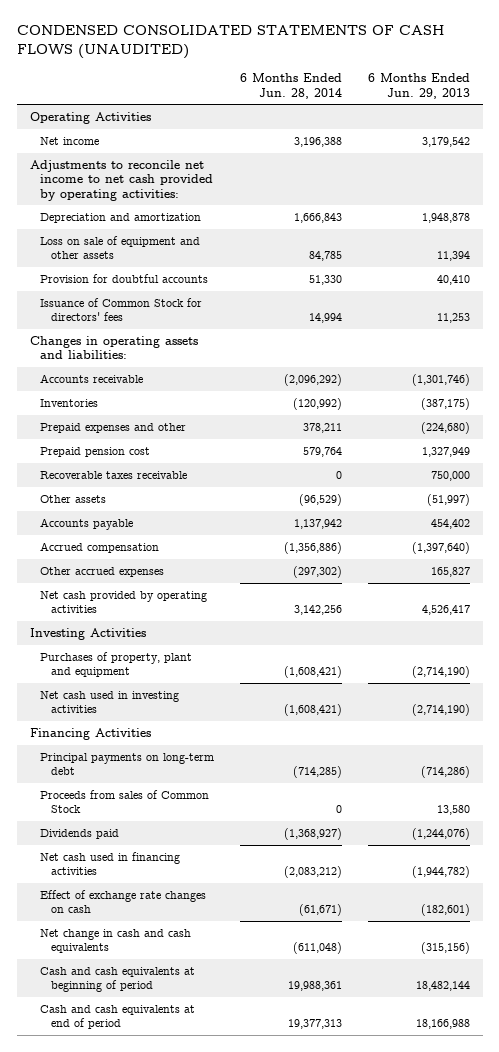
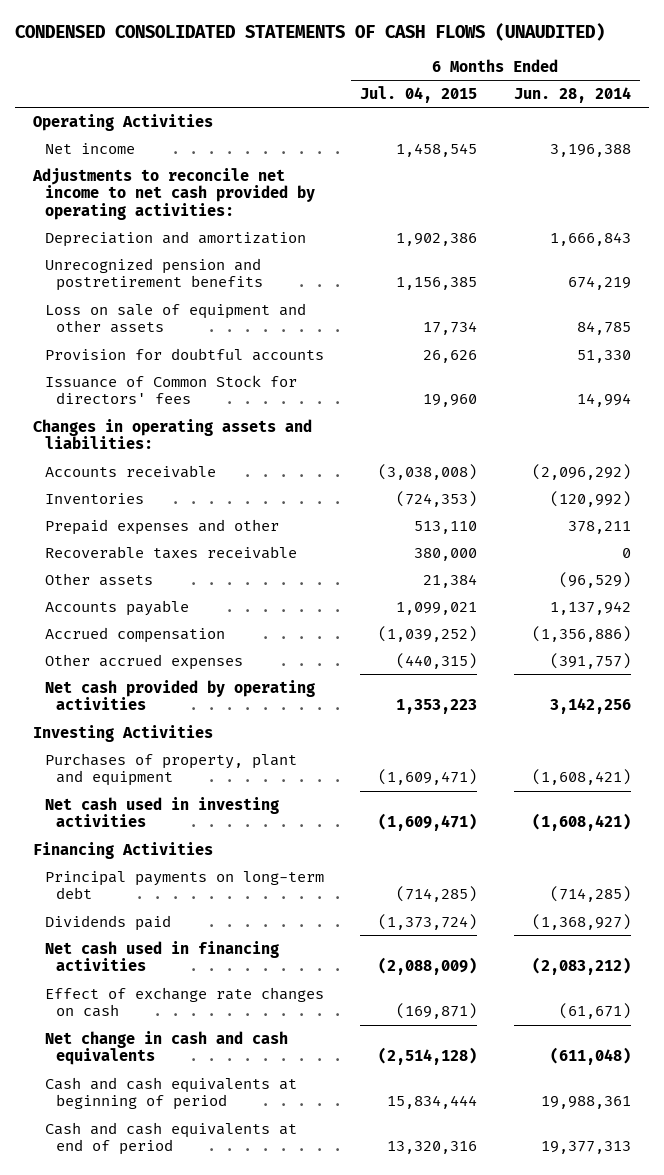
[367,73,470,99] 6 Months Ended Jun. 29, 2013 -> none
none -> [360,85,478,103] Jul. 04, 2015
none -> [44,257,263,292] Unrecognized pension and postretirement benefits
[40,447,151,458] Prepaid pension cost -> none
[293,566,343,579] (297,302) -> [549,652,631,669] (391,757)
[40,790,210,814] Proceeds from sales of Common Stock -> none

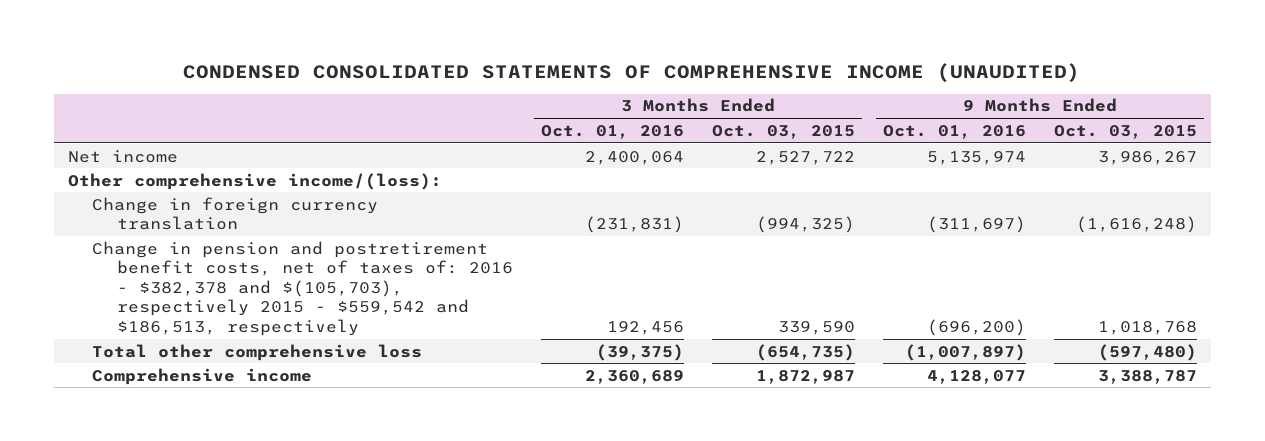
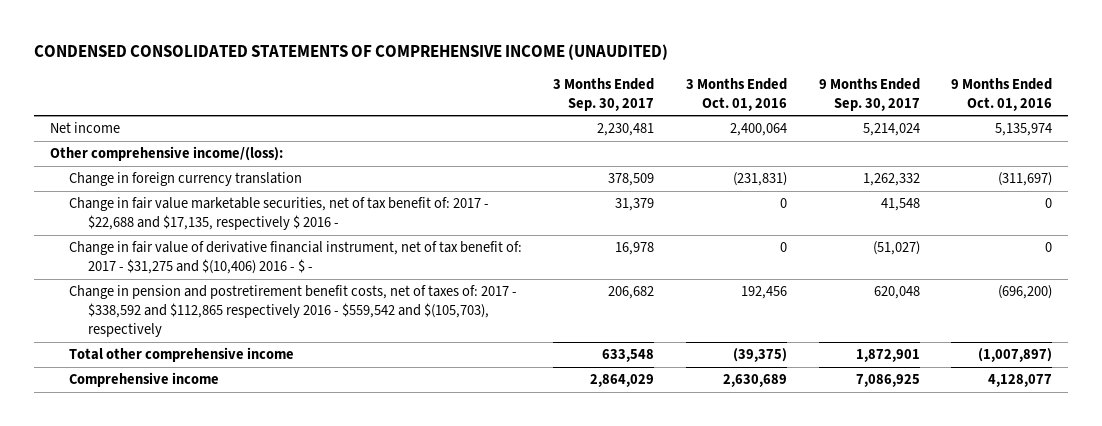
[711,124,855,139] Oct. 03, 2015 -> none
[1053,124,1197,139] Oct. 03, 2015 -> none
none -> [553,77,655,111] 3 Months Ended Sep. 30, 2017
none -> [818,77,920,111] 9 Months Ended Sep. 30, 2017
none -> [68,197,489,231] Change in fair value marketable securities, net of tax benefit of: 2017 - $22,688 and $17,135, respectively $ 2016 -
none -> [68,241,522,275] Change in fair value of derivative financial instrument, net of tax benefit of: 2017 - $31,275 and $(10,406) 2016 - $ -
[92,240,513,336] Change in pension and postretirement benefit costs, net of taxes of: 2016 - $382,378 and $(105,703), respectively 2015 - $559,542 and $186,513, respectively -> [68,285,517,338] Change in pension and postretirement benefit costs, net of taxes of: 2017 - $338,592 and $112,865 respectively 2016 - $559,542 and $(105,703), respectively
[92,343,423,361] Total other comprehensive loss -> [68,347,294,363] Total other comprehensive income
[584,369,684,384] 2,360,689 -> [722,374,787,388] 2,630,689

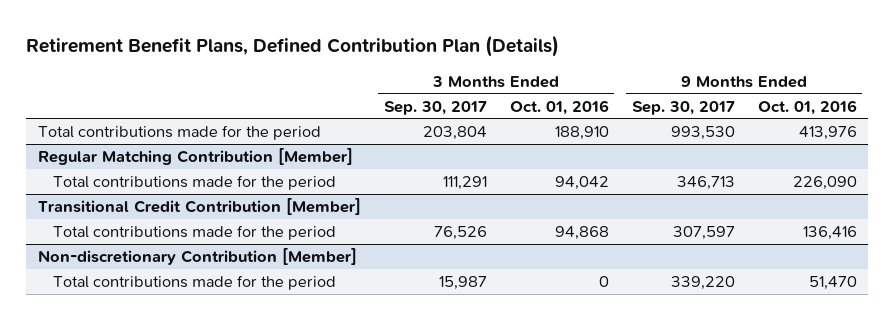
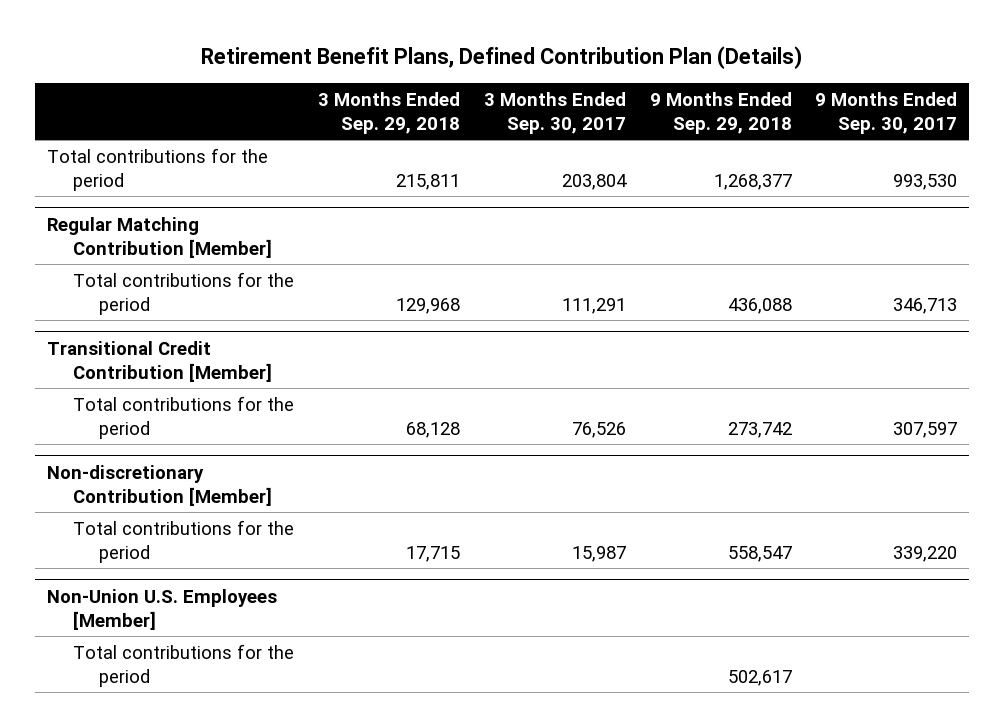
[509,99,609,115] Oct. 01, 2016 -> none
[757,99,857,115] Oct. 01, 2016 -> none
none -> [317,92,460,134] 3 Months Ended Sep. 29, 2018
none -> [649,92,792,134] 9 Months Ended Sep. 29, 2018
[37,125,321,141] Total contributions made for the period -> [47,147,269,191] Total contributions for the period
[52,175,336,191] Total contributions made for the period -> [72,271,294,315] Total contributions for the period
[52,225,336,241] Total contributions made for the period -> [72,395,294,439] Total contributions for the period
[52,275,336,291] Total contributions made for the period -> [72,519,294,563] Total contributions for the period
none -> [47,588,278,630] Non-Union U.S. Employees [Member]
none -> [72,643,294,687] Total contributions for the period

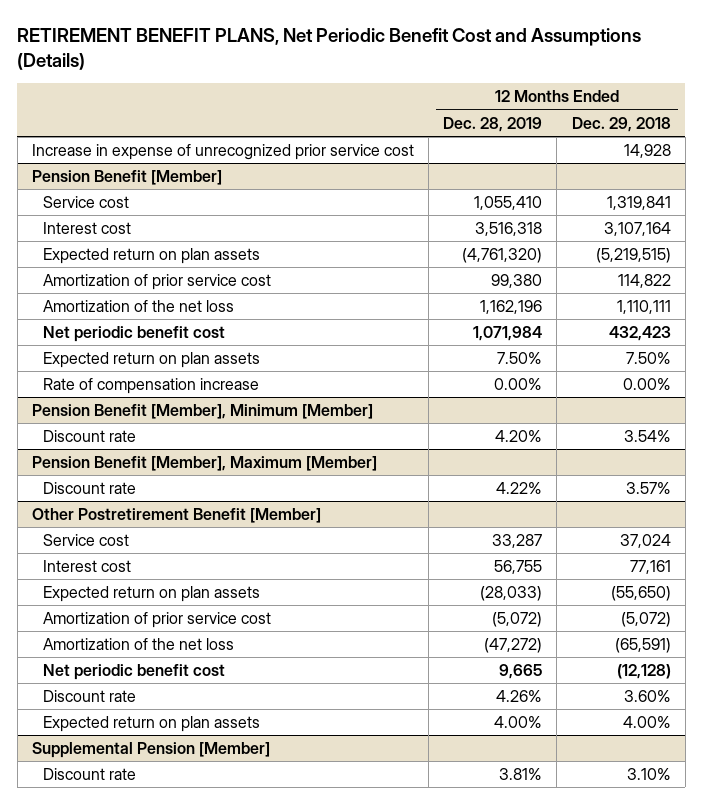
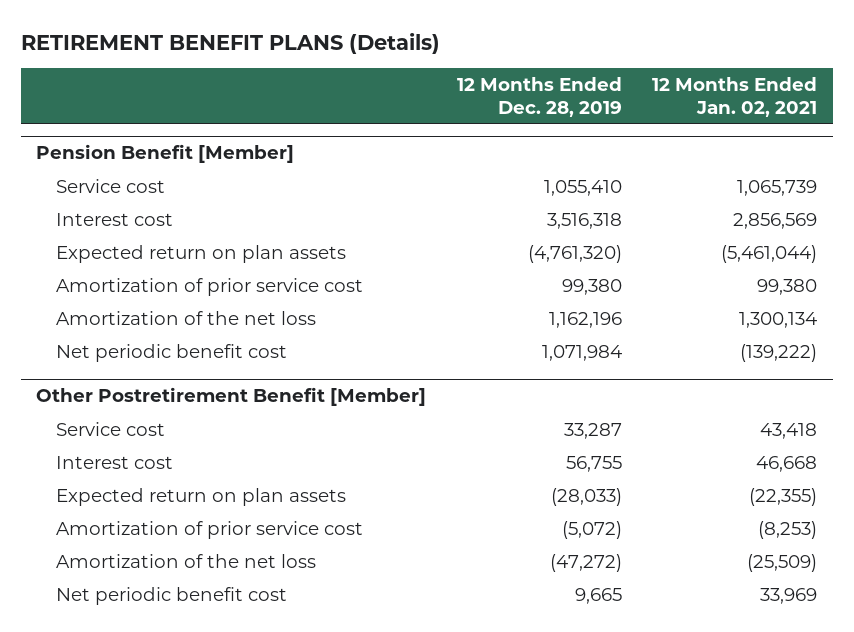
[17,28,642,71] RETIREMENT BENEFIT PLANS, Net Periodic Benefit Cost and Assumptions (Details) -> [21,32,441,54] RETIREMENT BENEFIT PLANS (Details)
[571,116,671,132] Dec. 29, 2018 -> none
none -> [652,77,818,117] 12 Months Ended Jan. 02, 2021
[31,144,414,161] Increase in expense of unrecognized prior service cost -> none
[43,352,261,369] Expected return on plan assets -> none
[43,378,260,395] Rate of compensation increase -> none
[31,404,373,420] Pension Benefit [Member], Minimum [Member] -> none
[43,430,137,443] Discount rate -> none
[31,456,377,472] Pension Benefit [Member], Maximum [Member] -> none
[43,482,137,495] Discount rate -> none
[43,690,137,703] Discount rate -> none
[43,716,261,733] Expected return on plan assets -> none
[31,742,270,759] Supplemental Pension [Member] -> none
[43,768,137,781] Discount rate -> none

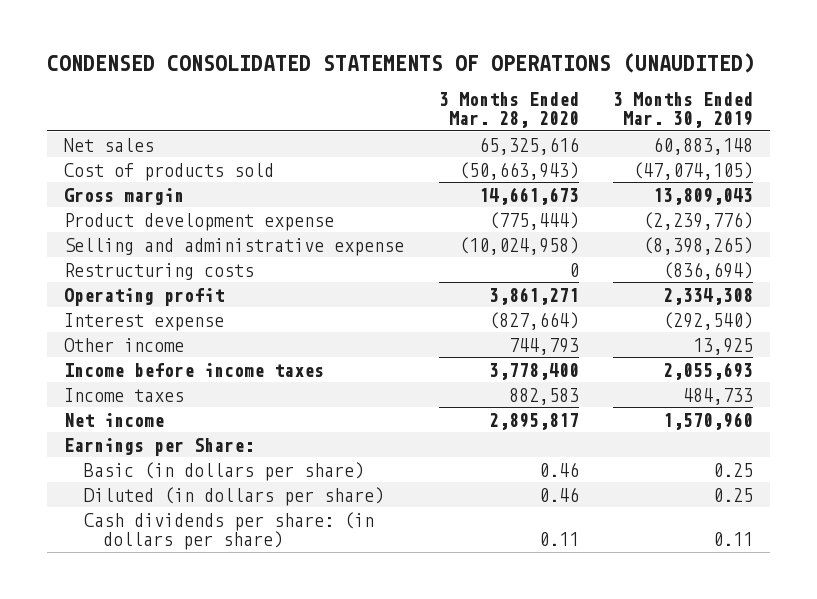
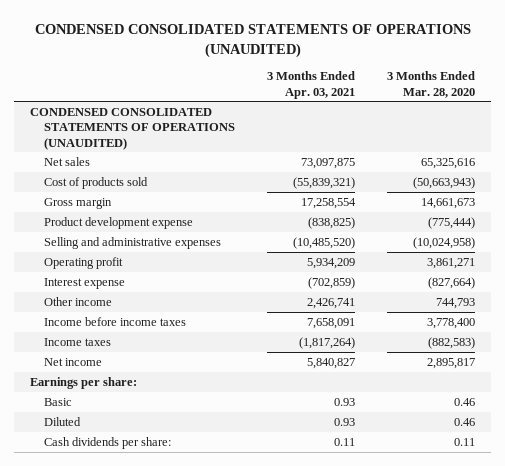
[612,91,753,129] 3 Months Ended Mar. 30, 2019 -> none
none -> [266,71,355,99] 3 Months Ended Apr. 03, 2021
none -> [30,107,235,150] CONDENSED CONSOLIDATED STATEMENTS OF OPERATIONS (UNAUDITED)
[64,262,255,280] Restructuring costs -> none
[64,237,405,256] Selling and administrative expense -> [43,236,221,249] Selling and administrative expenses
[508,387,579,405] 882,583 -> [427,336,475,349] (882,583)
[64,437,255,456] Earnings per Share: -> [30,376,138,389] Earnings per share:
[83,461,364,481] Basic (in dollars per share) -> [43,397,72,406] Basic
[83,486,384,506] Diluted (in dollars per share) -> [43,416,81,426] Diluted
[83,511,374,551] Cash dividends per share: (in dollars per share) -> [43,436,171,449] Cash dividends per share:

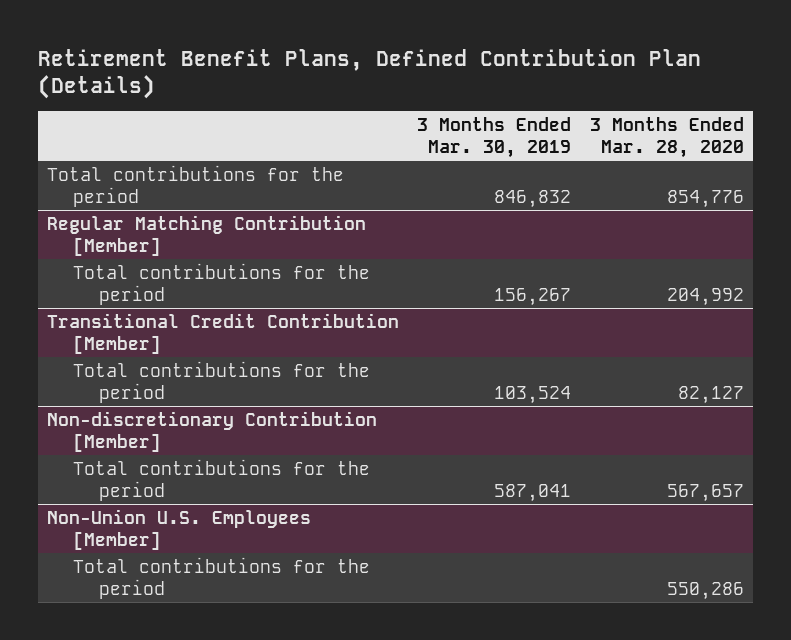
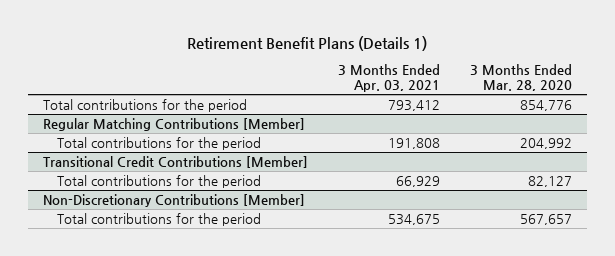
[38,48,702,100] Retirement Benefit Plans, Defined Contribution Plan (Details) -> [187,35,428,51] Retirement Benefit Plans (Details 1)
[417,116,572,158] 3 Months Ended Mar. 30, 2019 -> none
none -> [337,64,440,93] 3 Months Ended Apr. 03, 2021
[47,214,367,256] Regular Matching Contribution [Member] -> [43,117,306,131] Regular Matching Contributions [Member]
[47,312,400,354] Transitional Credit Contribution [Member] -> [43,155,309,168] Transitional Credit Contributions [Member]
[47,410,378,452] Non-discretionary Contribution [Member] -> [43,193,306,207] Non-Discretionary Contributions [Member]
[47,508,312,550] Non-Union U.S. Employees [Member] -> none
[73,556,371,599] Total contributions for the period -> none

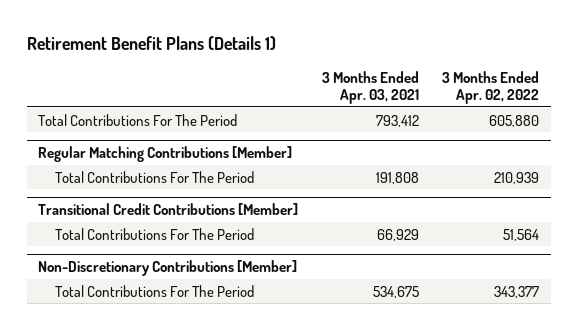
[469,64,572,92] 3 Months Ended Mar. 28, 2020 -> none
none -> [442,70,540,105] 3 Months Ended Apr. 02, 2022
[43,98,248,112] Total contributions for the period -> [38,113,238,126] Total Contributions For The Period
[57,136,262,150] Total contributions for the period -> [54,170,254,183] Total Contributions For The Period
[57,174,262,188] Total contributions for the period -> [54,227,254,240] Total Contributions For The Period
[57,212,262,226] Total contributions for the period -> [54,284,254,297] Total Contributions For The Period

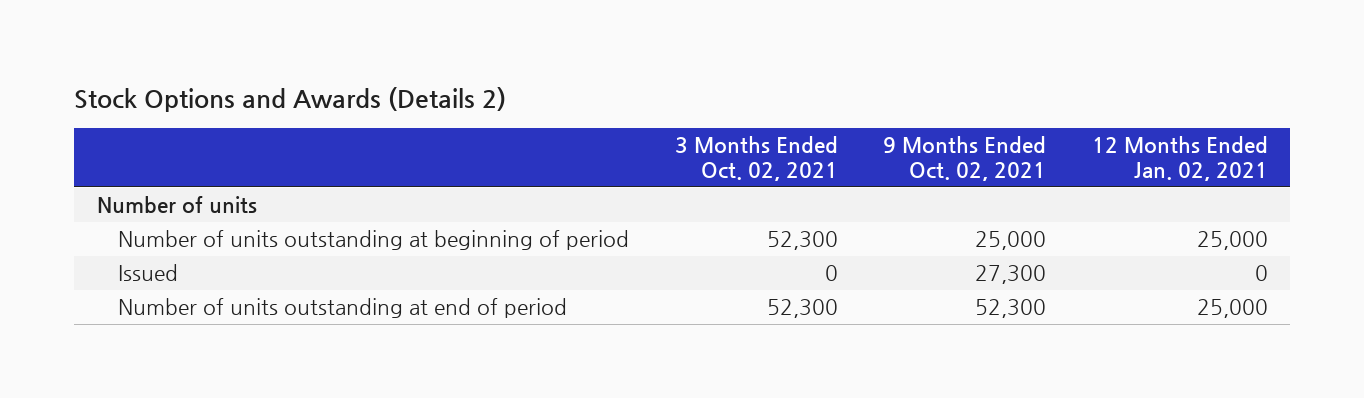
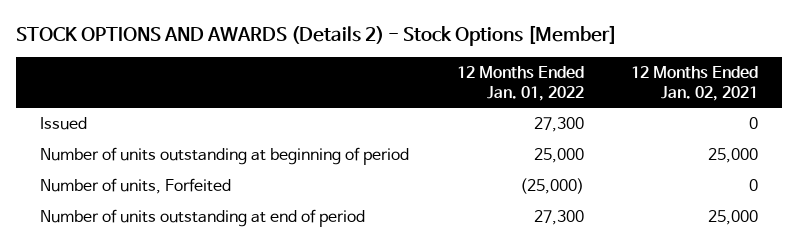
[73,86,506,112] Stock Options and Awards (Details 2) -> [16,25,618,47] STOCK OPTIONS AND AWARDS (Details 2) - Stock Options [Member]
[674,136,838,182] 3 Months Ended Oct. 02, 2021 -> none
[883,136,1047,182] 9 Months Ended Oct. 02, 2021 -> none
none -> [456,66,584,101] 12 Months Ended Jan. 01, 2022
[96,196,257,214] Number of units -> none
[118,230,630,251] Number of units outstanding at beginning of period -> [40,147,410,166] Number of units outstanding at beginning of period
none -> [40,178,232,195] Number of units, Forfeited

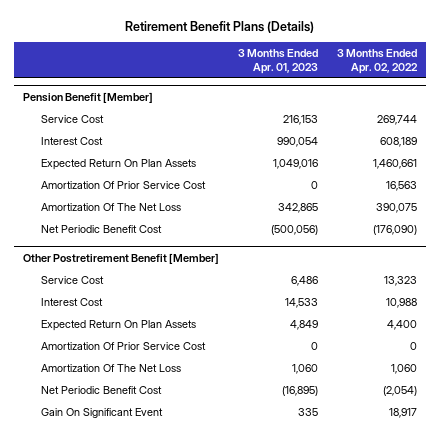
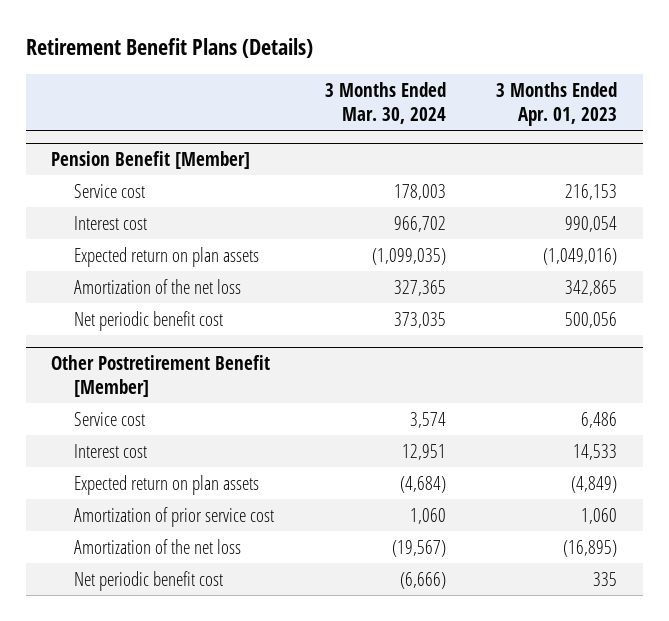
[337,49,419,74] 3 Months Ended Apr. 02, 2022 -> none
none -> [324,81,446,124] 3 Months Ended Mar. 30, 2024
[40,181,206,190] Amortization Of Prior Service Cost -> none
[40,115,104,124] Service Cost -> [74,183,146,198] Service cost
[40,137,103,146] Interest Cost -> [74,215,148,230] Interest cost
[40,159,196,171] Expected Return On Plan Assets -> [74,246,260,267] Expected return on plan assets
[273,159,319,170] 1,049,016 -> [543,247,618,265] (1,049,016)
[40,203,181,212] Amortization Of The Net Loss -> [74,278,242,294] Amortization of the net loss
[40,225,162,234] Net Periodic Benefit Cost -> [74,310,224,331] Net periodic benefit cost
[271,225,319,236] (500,056) -> [565,311,618,328] 500,056
[40,408,163,419] Gain On Significant Event -> none
[40,276,104,285] Service Cost -> [74,411,146,426] Service cost
[40,298,103,307] Interest Cost -> [74,443,148,458] Interest cost
[40,320,196,332] Expected Return On Plan Assets -> [74,474,260,495] Expected return on plan assets
[290,320,319,331] 4,849 -> [571,475,618,493] (4,849)
[40,342,206,351] Amortization Of Prior Service Cost -> [74,506,275,527] Amortization of prior service cost
[311,342,319,351] 0 -> [581,507,618,524] 1,060
[40,364,181,373] Amortization Of The Net Loss -> [74,538,242,554] Amortization of the net loss
[292,364,319,375] 1,060 -> [563,539,618,557] (16,895)
[40,386,162,395] Net Periodic Benefit Cost -> [74,570,224,591] Net periodic benefit cost
[282,386,319,397] (16,895) -> [593,571,618,586] 335

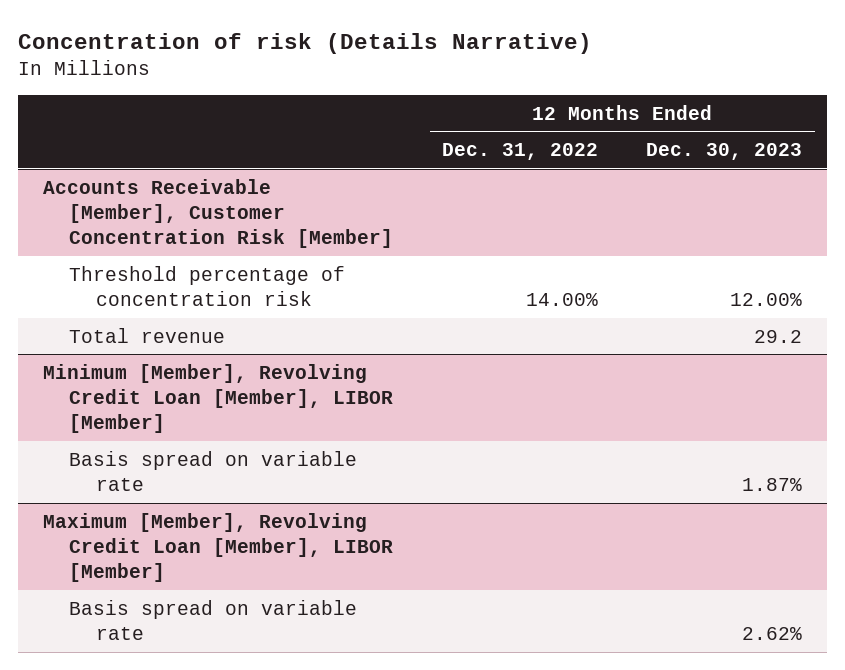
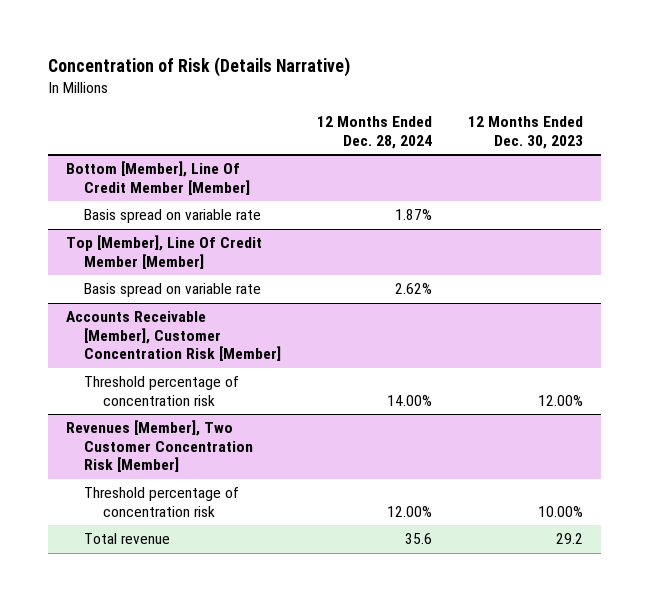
[18,32,593,54] Concentration of risk (Details Narrative) -> [48,57,351,78] Concentration of Risk (Details Narrative)
[441,143,598,161] Dec. 31, 2022 -> none
none -> [317,116,433,149] 12 Months Ended Dec. 28, 2024
none -> [66,161,251,195] Bottom [Member], Line Of Credit Member [Member]
none -> [84,209,262,224] Basis spread on variable rate
none -> [66,235,263,269] Top [Member], Line Of Credit Member [Member]
none -> [84,283,262,298] Basis spread on variable rate
none -> [66,420,254,473] Revenues [Member], Two Customer Concentration Risk [Member]
none -> [84,487,240,517] Threshold percentage of concentration risk
[42,363,394,433] Minimum [Member], Revolving Credit Loan [Member], LIBOR [Member] -> none
[69,450,358,491] Basis spread on variable rate -> none
[42,512,394,582] Maximum [Member], Revolving Credit Loan [Member], LIBOR [Member] -> none
[69,599,358,640] Basis spread on variable rate -> none

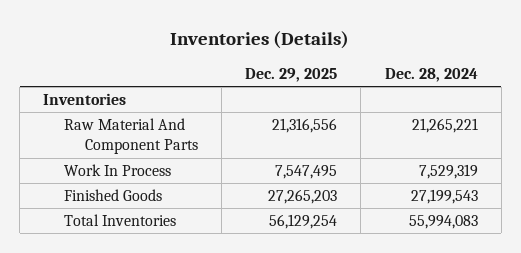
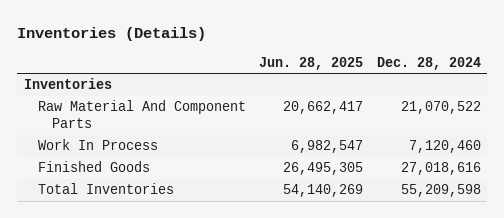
[245,68,338,83] Dec. 29, 2025 -> none
none -> [259,56,364,70] Jun. 28, 2025
[411,118,478,134] 21,265,221 -> [400,101,481,115] 21,070,522
[418,164,478,180] 7,529,319 -> [408,140,481,154] 7,120,460
[410,189,478,205] 27,199,543 -> [400,162,481,176] 27,018,616
[408,215,478,230] 55,994,083 -> [400,184,481,198] 55,209,598

